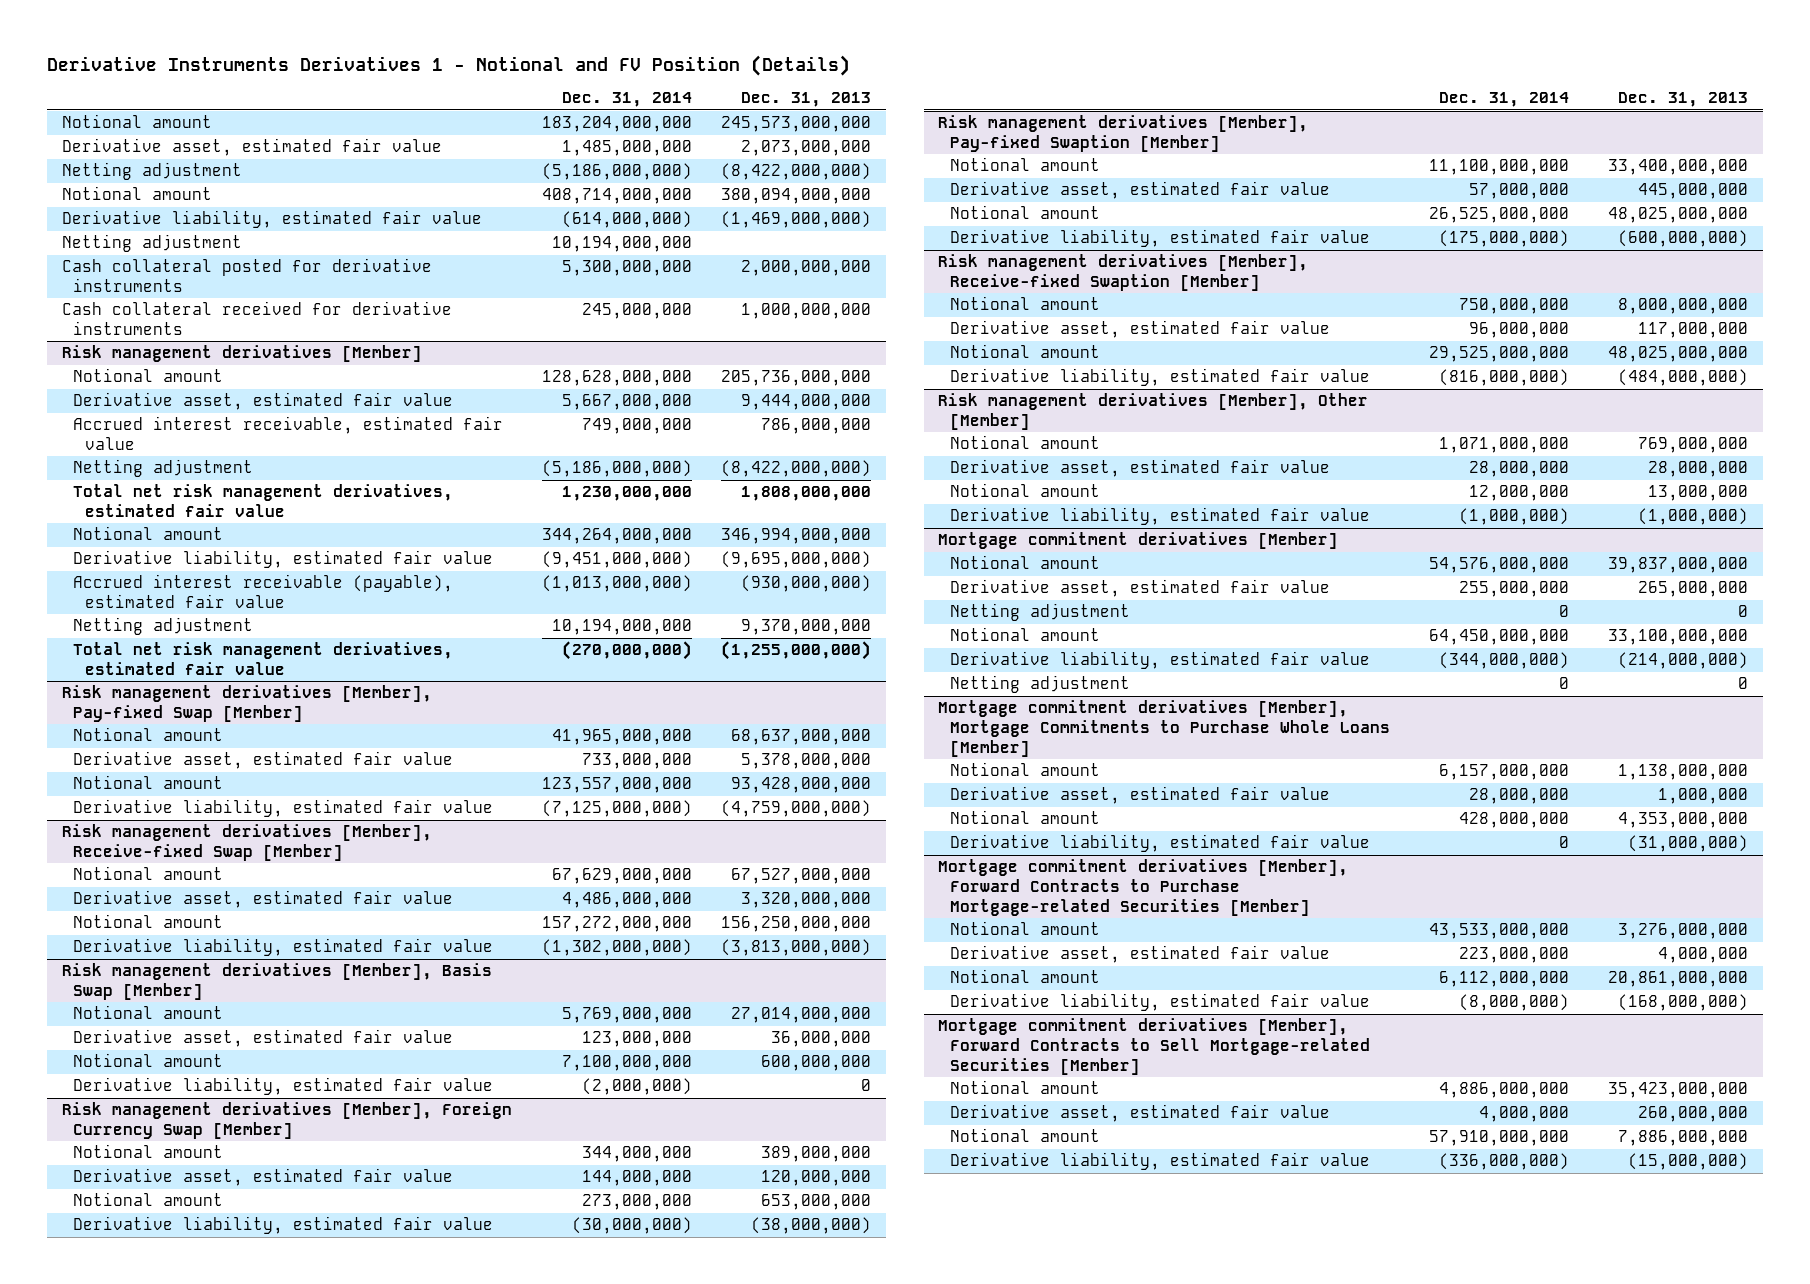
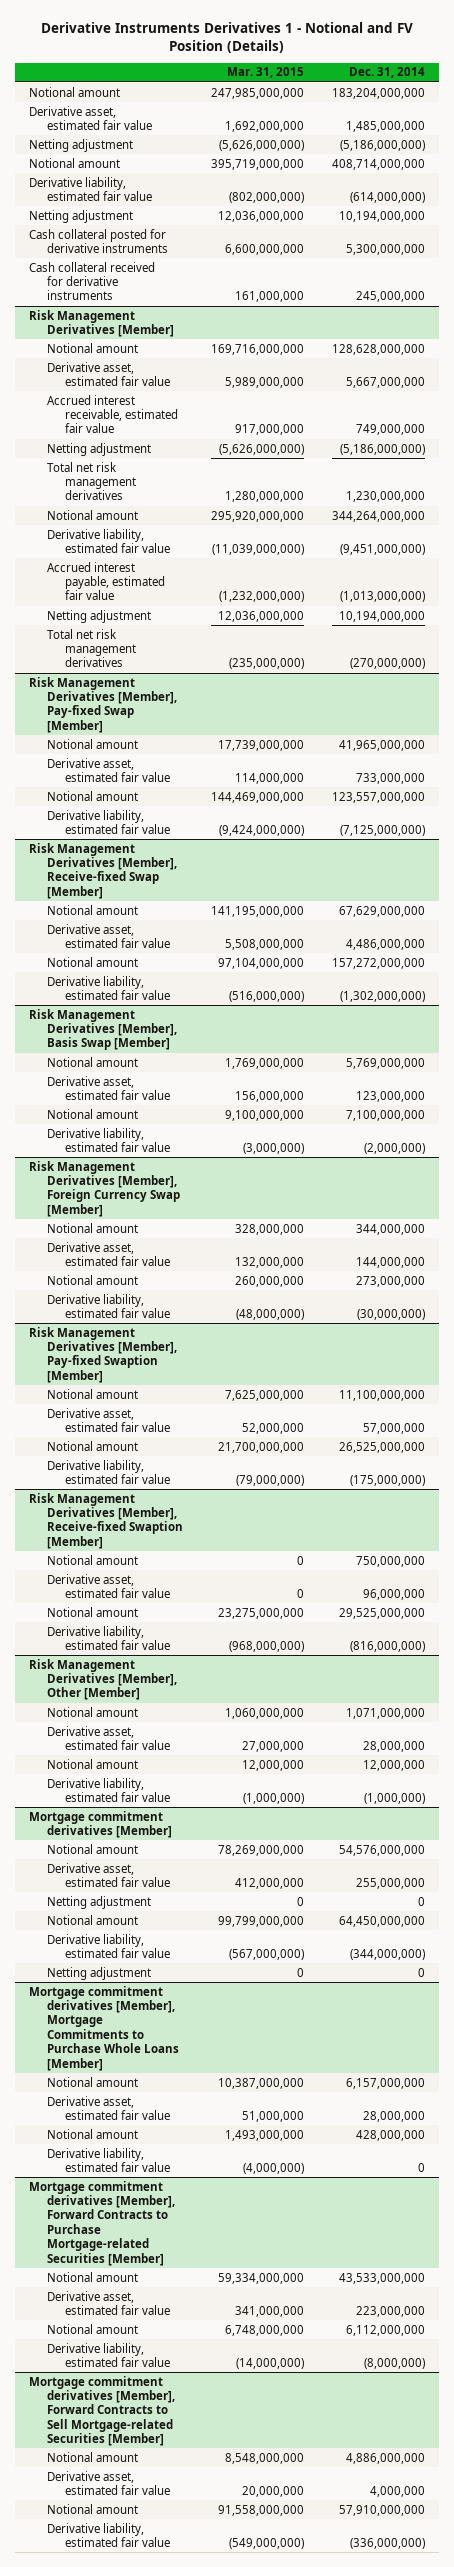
[741,92,872,108] Dec. 31, 2013 -> none
none -> [226,67,304,79] Mar. 31, 2015
[61,345,422,363] Risk management derivatives [Member] -> [28,309,175,337] Risk Management Derivatives [Member]
[73,484,454,517] Total net risk management derivatives, estimated fair value -> [47,461,137,501] Total net risk management derivatives
[73,574,454,608] Accrued interest receivable (payable), estimated fair value -> [47,561,166,601] Accrued interest payable, estimated fair value
[73,642,454,675] Total net risk management derivatives, estimated fair value -> [47,628,137,668] Total net risk management derivatives
[61,685,432,722] Risk management derivatives [Member], Pay-fixed Swap [Member] -> [28,676,178,733] Risk Management Derivatives [Member], Pay-fixed Swap [Member]
[61,824,432,861] Risk management derivatives [Member], Receive-fixed Swap [Member] -> [28,842,178,899] Risk Management Derivatives [Member], Receive-fixed Swap [Member]
[61,963,492,1000] Risk management derivatives [Member], Basis Swap [Member] -> [28,1008,178,1051] Risk Management Derivatives [Member], Basis Swap [Member]
[61,1102,512,1139] Risk management derivatives [Member], Foreign Currency Swap [Member] -> [28,1160,181,1217] Risk Management Derivatives [Member], Foreign Currency Swap [Member]
[938,115,1309,152] Risk management derivatives [Member], Pay-fixed Swaption [Member] -> [28,1326,178,1383] Risk Management Derivatives [Member], Pay-fixed Swaption [Member]
[938,254,1309,291] Risk management derivatives [Member], Receive-fixed Swaption [Member] -> [28,1492,184,1549] Risk Management Derivatives [Member], Receive-fixed Swaption [Member]
[938,393,1369,430] Risk management derivatives [Member], Other [Member] -> [28,1658,178,1701] Risk Management Derivatives [Member], Other [Member]

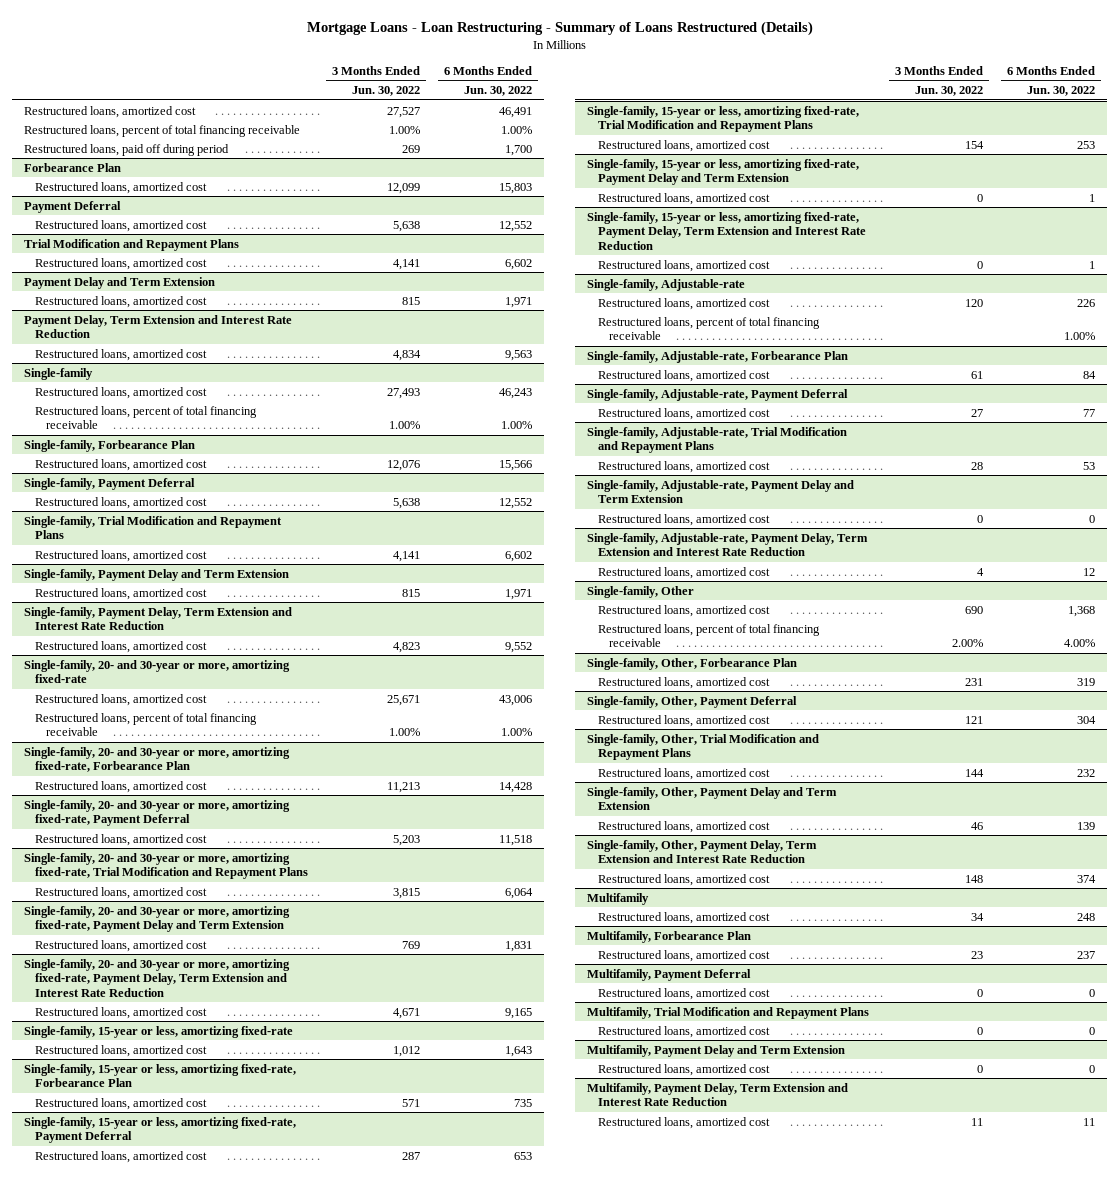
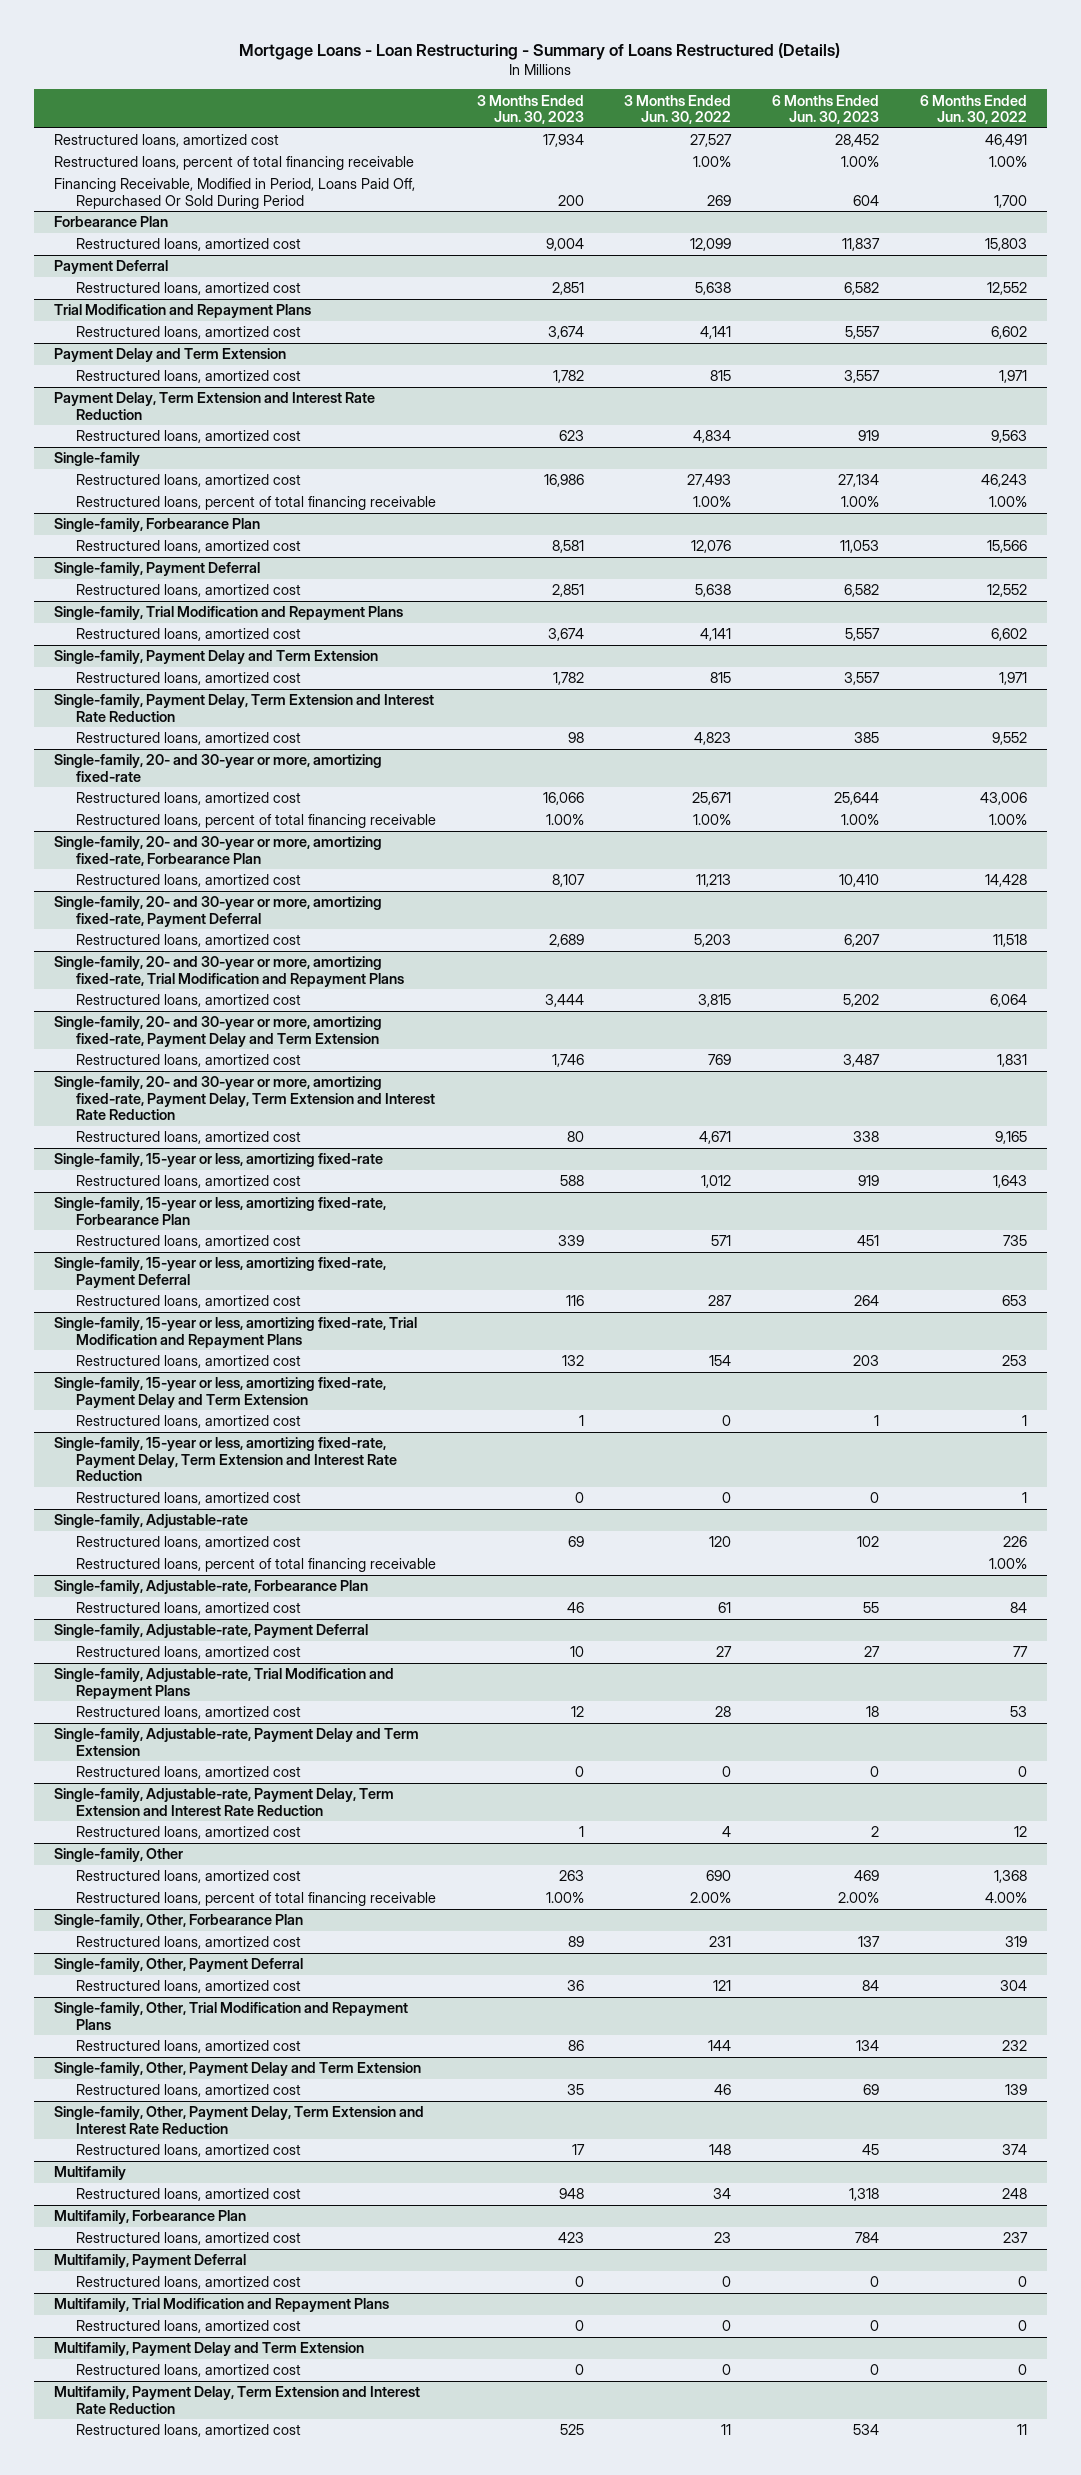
none -> [476,94,584,125] 3 Months Ended Jun. 30, 2023
none -> [771,94,879,125] 6 Months Ended Jun. 30, 2023
[24,143,230,156] Restructured loans, paid off during period -> [53,178,415,209] Financing Receivable, Modified in Period, Loans Paid Off, Repurchased Or Sold During Period

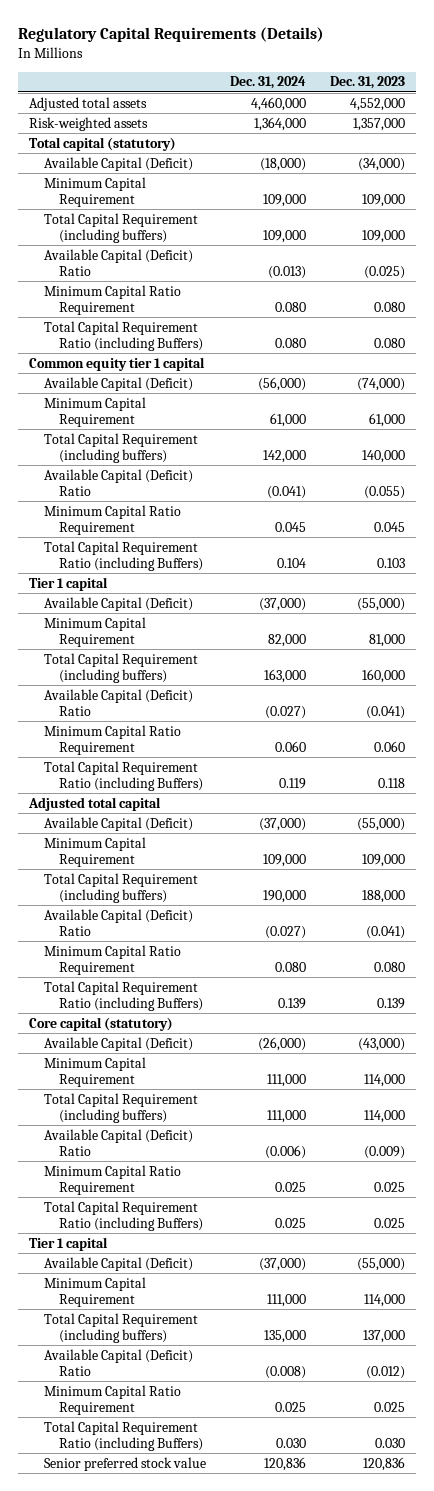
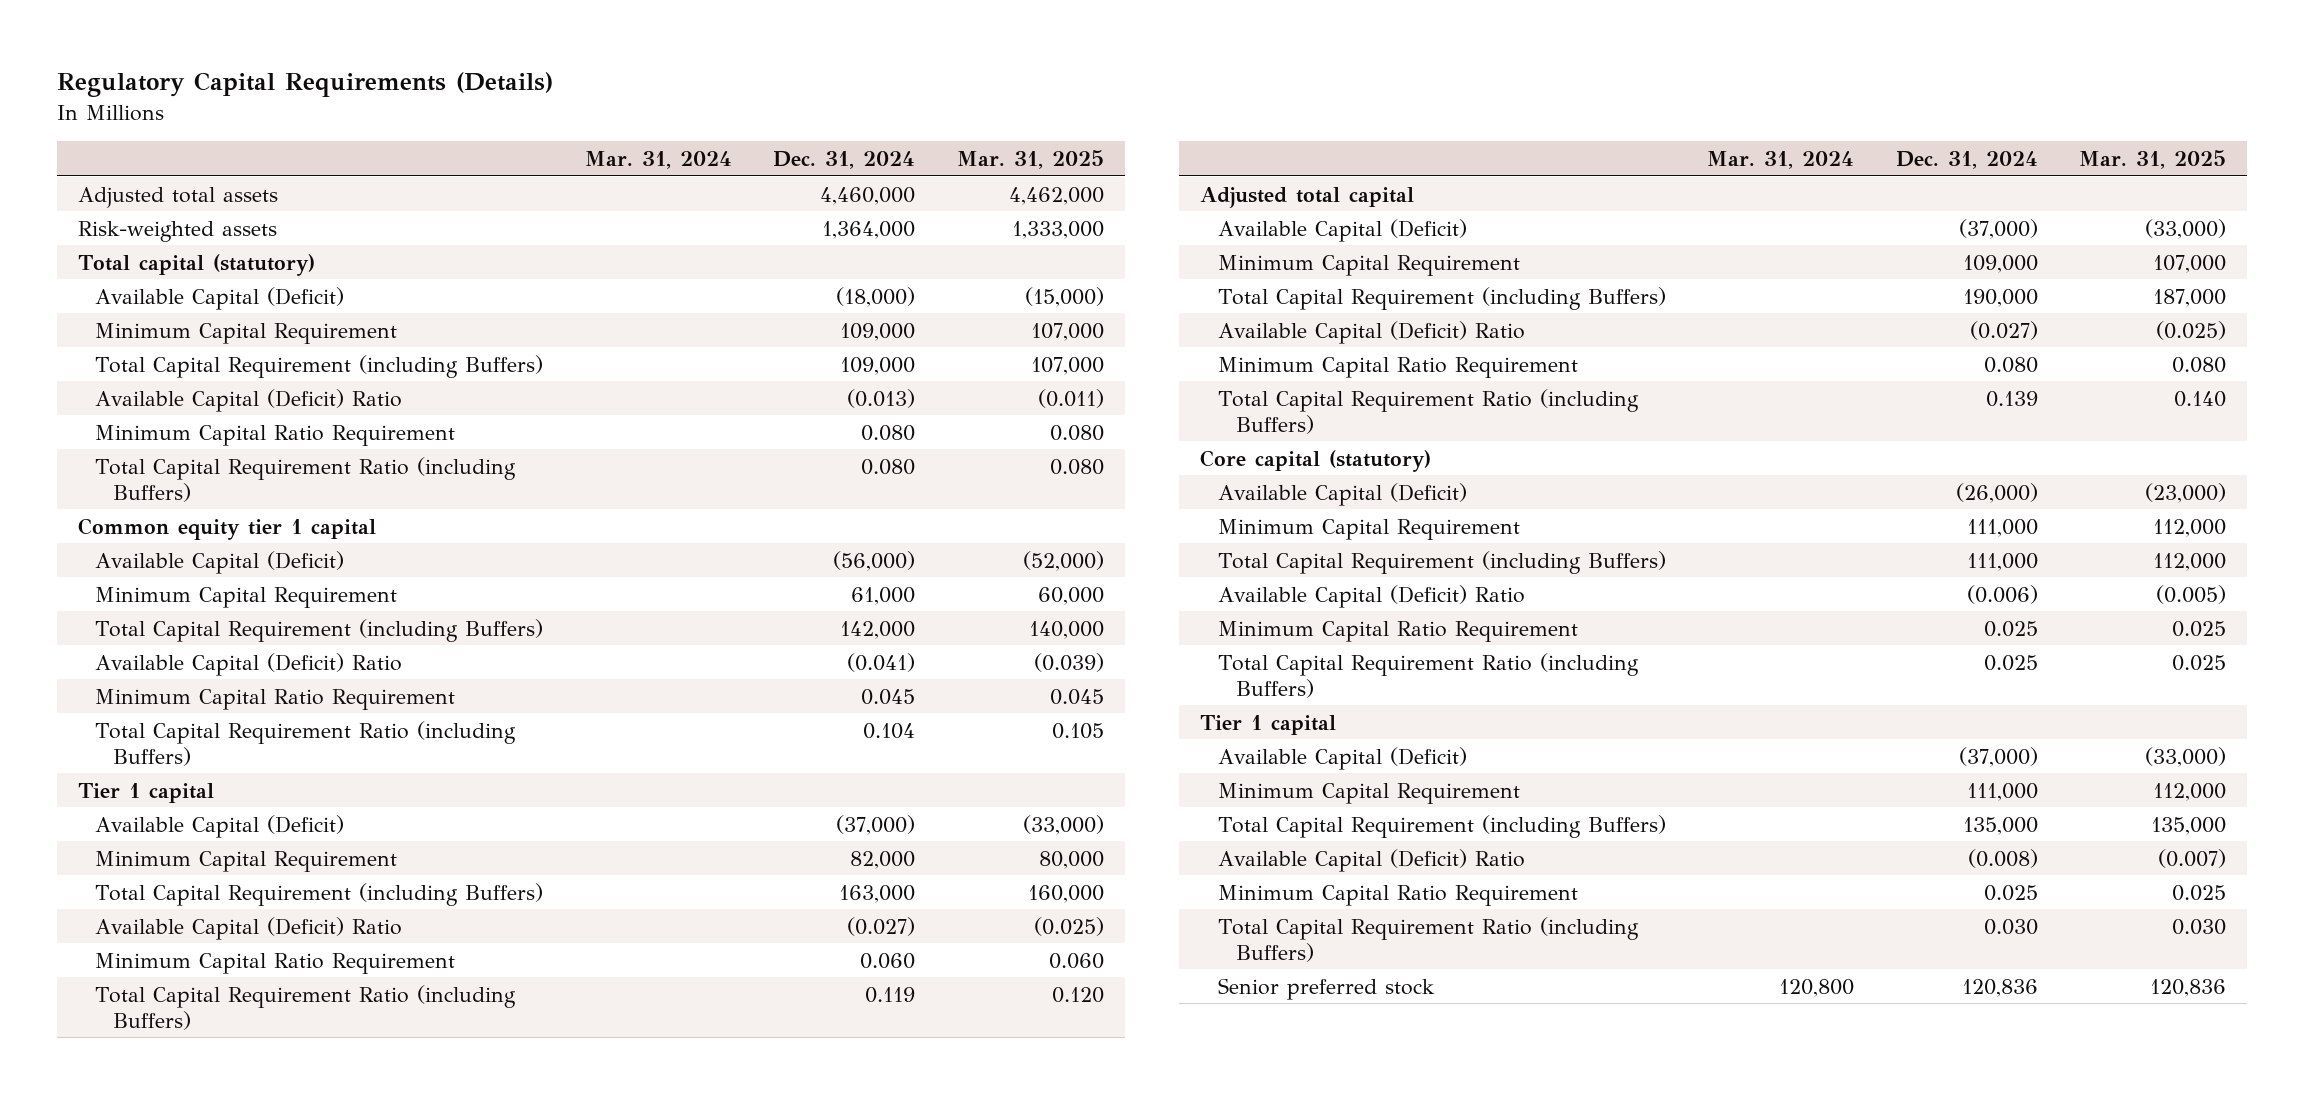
[329,76,405,90] Dec. 31, 2023 -> none
none -> [584,151,732,170] Mar. 31, 2024
none -> [956,150,1104,170] Mar. 31, 2025
[44,212,199,244] Total Capital Requirement (including buffers) -> [95,354,544,378] Total Capital Requirement (including Buffers)
[44,432,199,464] Total Capital Requirement (including buffers) -> [95,618,544,642] Total Capital Requirement (including Buffers)
[44,652,199,684] Total Capital Requirement (including buffers) -> [95,882,544,906] Total Capital Requirement (including Buffers)
[44,872,199,904] Total Capital Requirement (including buffers) -> [1217,286,1666,310] Total Capital Requirement (including Buffers)
[44,1092,199,1124] Total Capital Requirement (including buffers) -> [1217,550,1666,574] Total Capital Requirement (including Buffers)
[44,1312,199,1344] Total Capital Requirement (including buffers) -> [1217,814,1666,838] Total Capital Requirement (including Buffers)
[44,1456,207,1471] Senior preferred stock value -> [1217,977,1435,1000] Senior preferred stock

